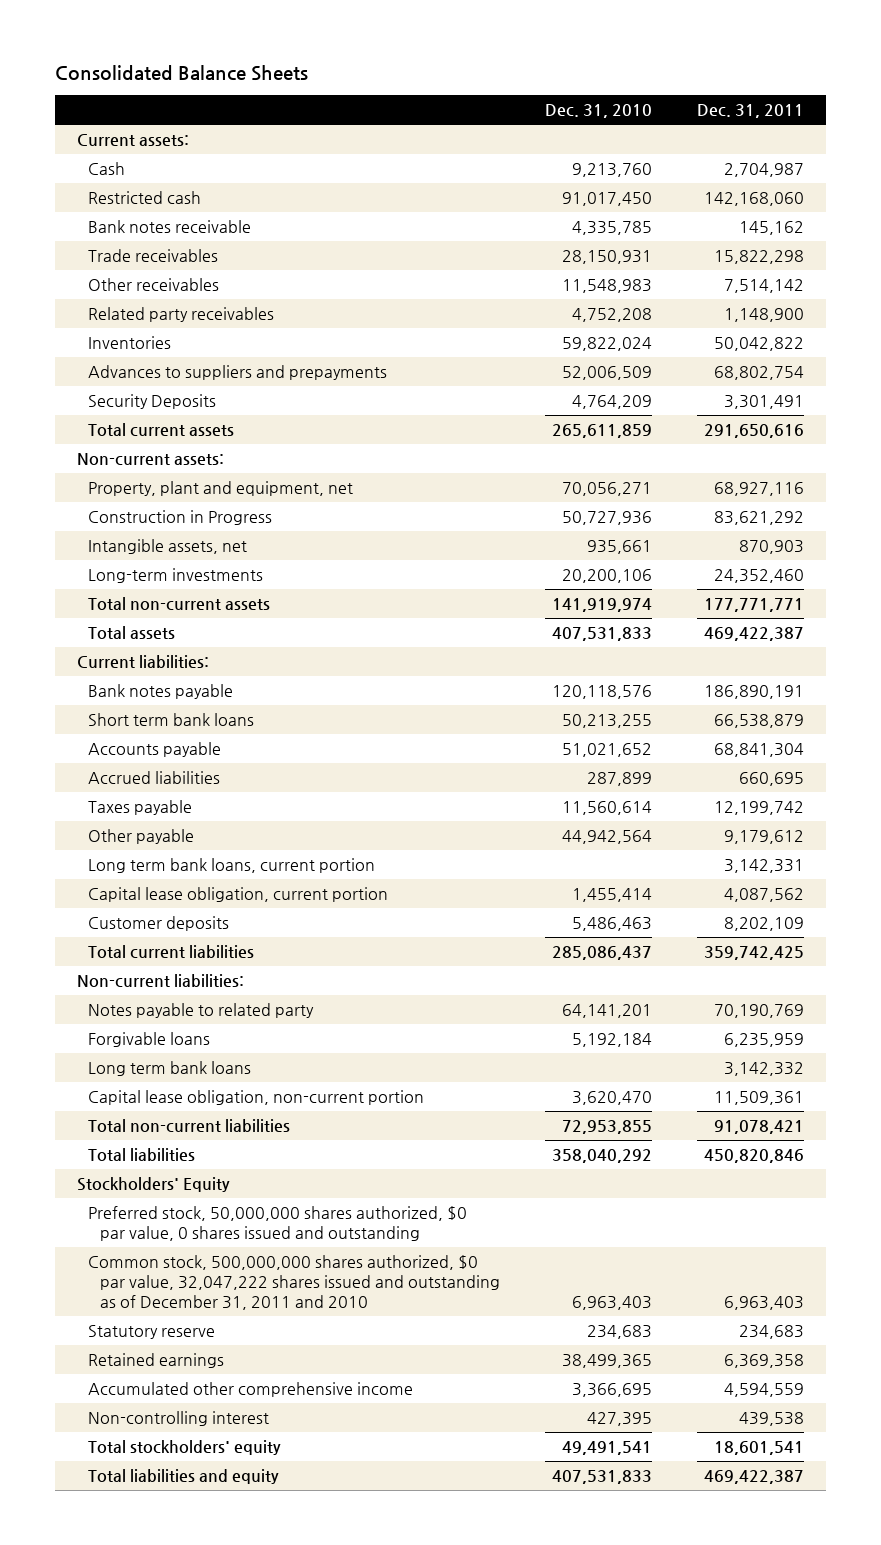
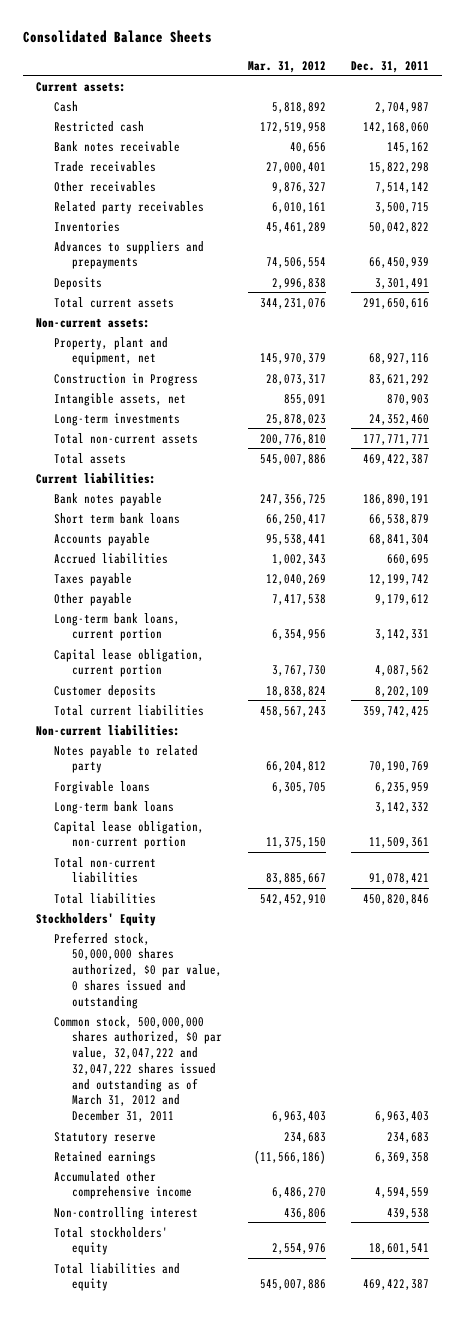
[544,104,652,119] Dec. 31, 2010 -> none
none -> [247,60,326,73] Mar. 31, 2012
[723,308,804,323] 1,148,900 -> [375,201,430,213] 3,500,715
[713,366,804,381] 68,802,754 -> [369,257,430,269] 66,450,939
[88,394,217,410] Security Deposits -> [53,276,102,290] Deposits
[88,858,376,874] Long term bank loans, current portion -> [53,612,180,642] Long-term bank loans, current portion
[88,1061,252,1077] Long term bank loans -> [53,800,174,814] Long-term bank loans
[88,1255,500,1310] Common stock, 500,000,000 shares authorized, $0 par value, 32,047,222 shares issued and outstanding as of December 31, 2011 and 2010 -> [53,1015,223,1123] Common stock, 500,000,000 shares authorized, $0 par value, 32,047,222 and 32,047,222 shares issued and outstanding as of March 31, 2012 and December 31, 2011

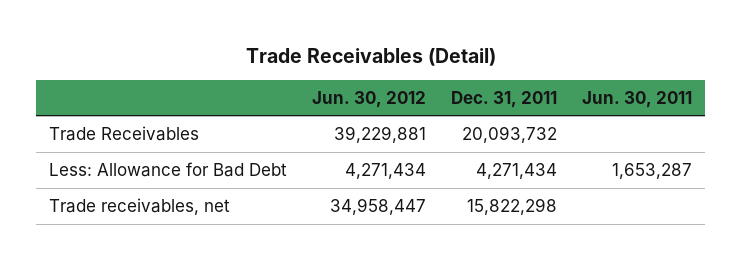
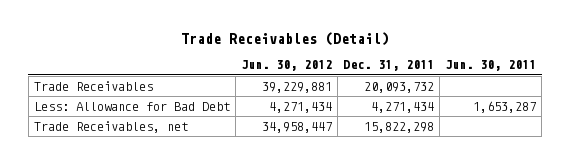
[48,198,230,216] Trade receivables, net -> [34,120,189,133] Trade Receivables, net

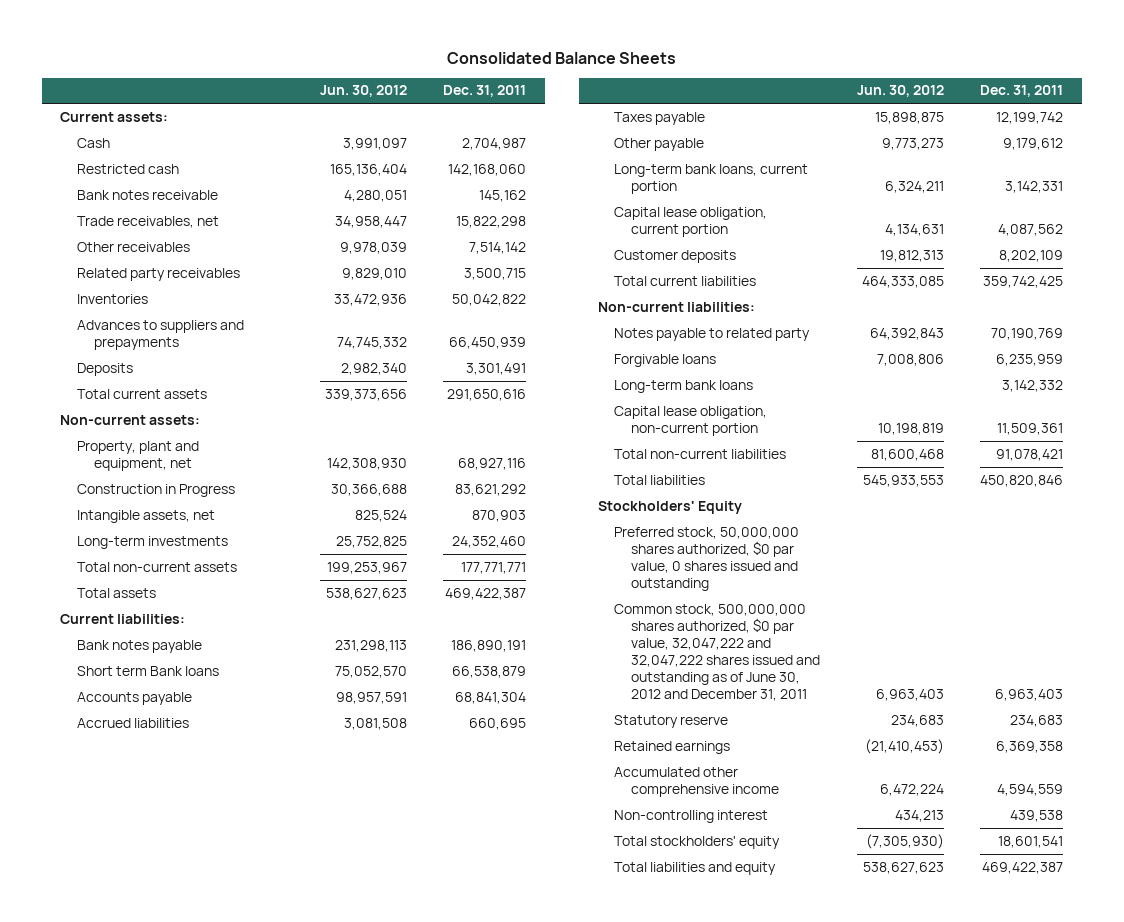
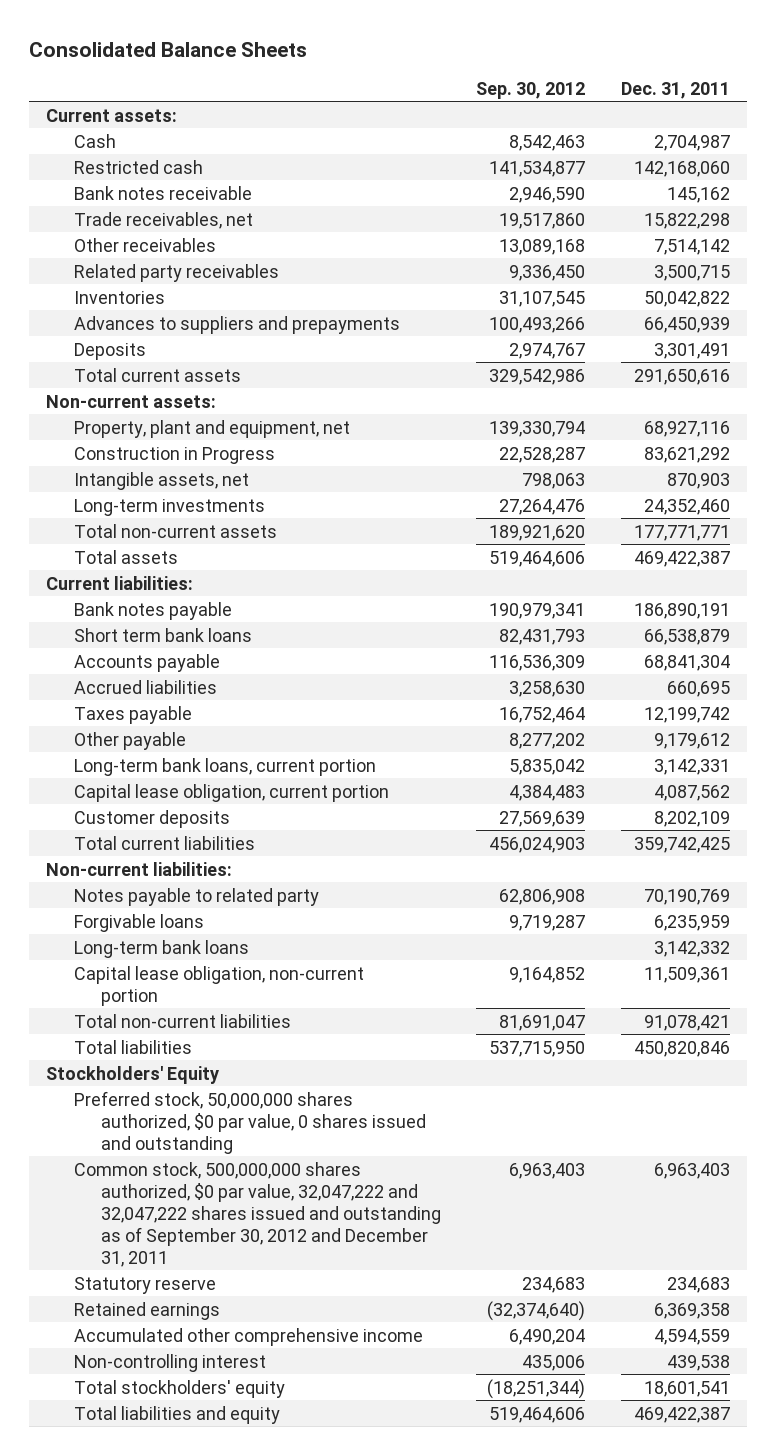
[319,85,407,98] Jun. 30, 2012 -> none
none -> [476,81,586,99] Sep. 30, 2012
[77,665,220,676] Short term Bank loans -> [73,627,252,642] Short term bank loans
[614,603,821,701] Common stock, 500,000,000 shares authorized, $0 par value, 32,047,222 and 32,047,222 shares issued and outstanding as of June 30, 2012 and December 31, 2011 -> [73,1161,442,1267] Common stock, 500,000,000 shares authorized, $0 par value, 32,047,222 and 32,047,222 shares issued and outstanding as of September 30, 2012 and December 31, 2011

